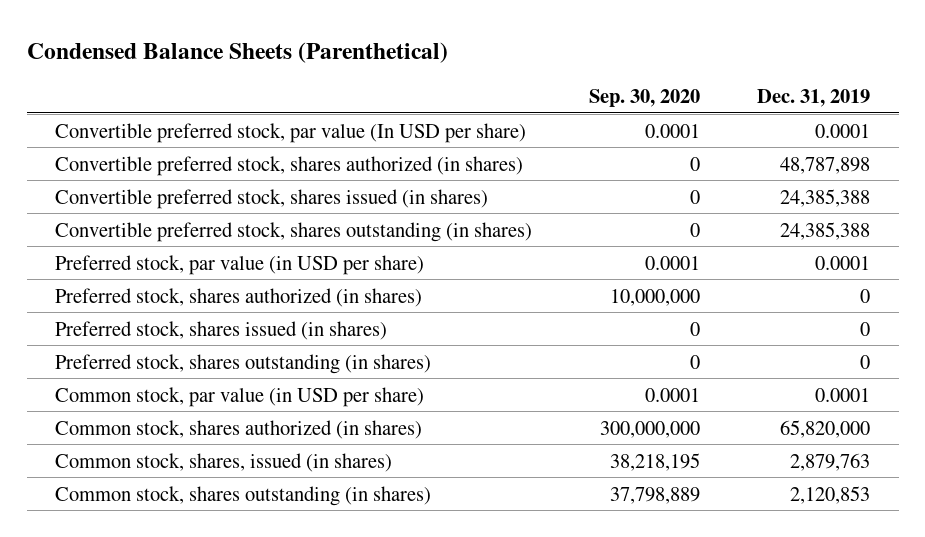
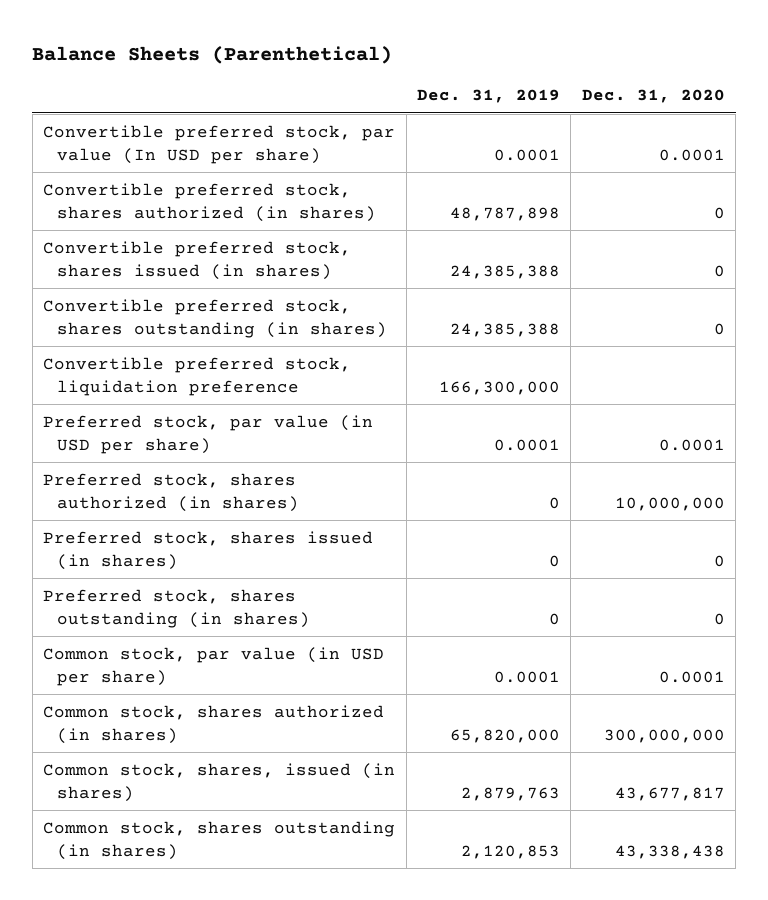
[26,41,448,63] Condensed Balance Sheets (Parenthetical) -> [32,45,393,64] Balance Sheets (Parenthetical)
[589,88,701,107] Sep. 30, 2020 -> none
none -> [581,89,725,104] Dec. 31, 2020
none -> [43,356,352,396] Convertible preferred stock, liquidation preference

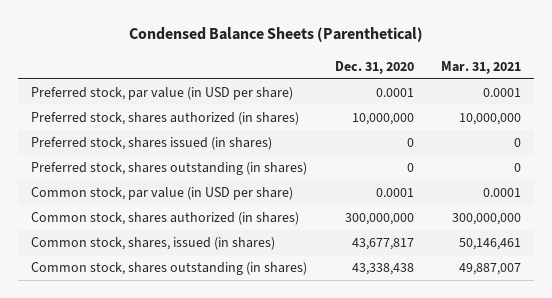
[32,45,393,64] Balance Sheets (Parenthetical) -> [129,27,424,43] Condensed Balance Sheets (Parenthetical)
[416,89,560,104] Dec. 31, 2019 -> none
none -> [440,60,521,74] Mar. 31, 2021
[43,124,396,164] Convertible preferred stock, par value (In USD per share) -> none
[43,182,376,222] Convertible preferred stock, shares authorized (in shares) -> none
[43,240,352,280] Convertible preferred stock, shares issued (in shares) -> none
[43,298,387,338] Convertible preferred stock, shares outstanding (in shares) -> none
[43,356,352,396] Convertible preferred stock, liquidation preference -> none

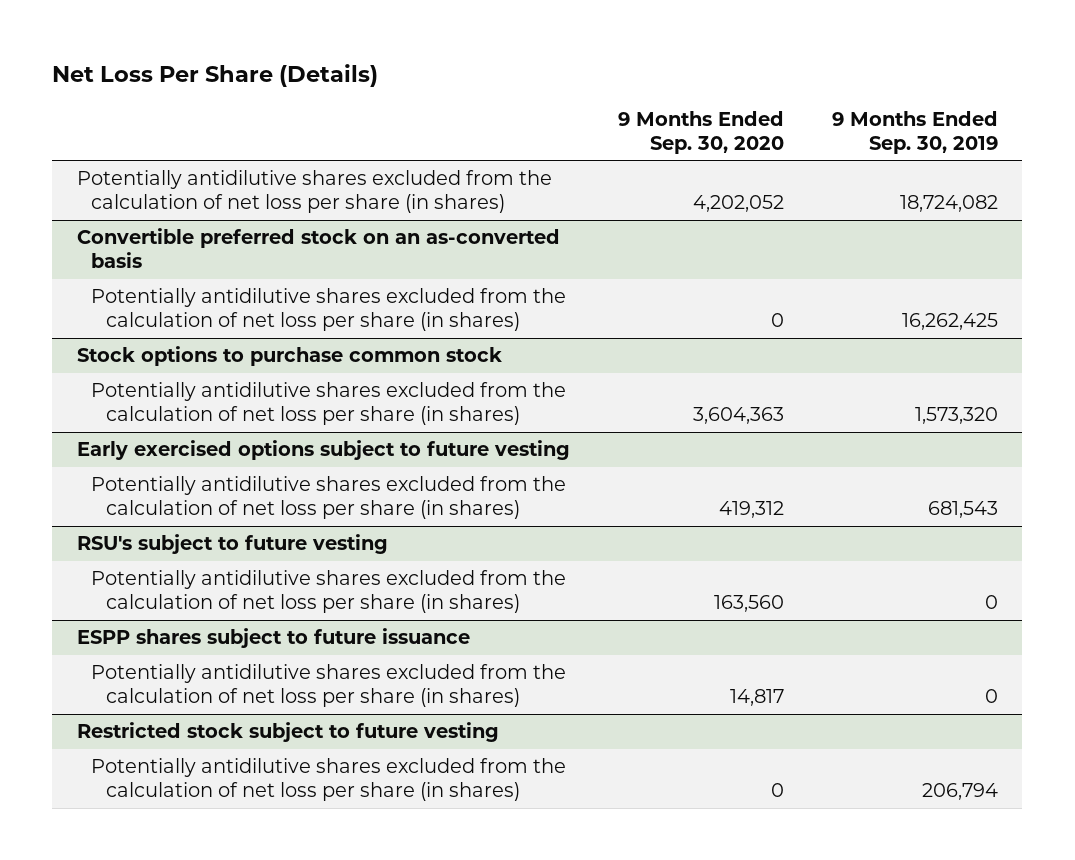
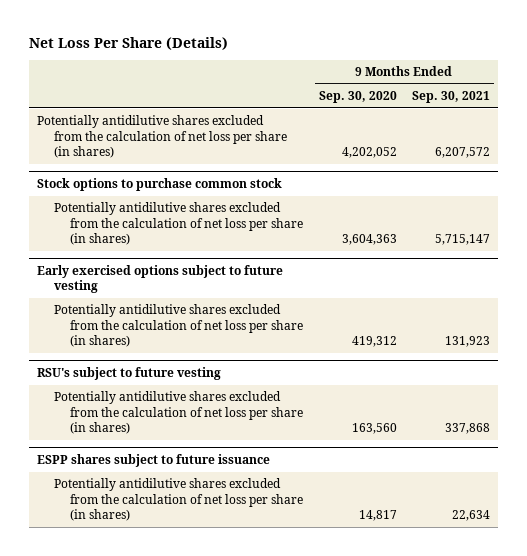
[832,111,999,154] 9 Months Ended Sep. 30, 2019 -> none
none -> [412,91,491,104] Sep. 30, 2021
[76,228,560,268] Convertible preferred stock on an as-converted basis -> none
[91,288,567,331] Potentially antidilutive shares excluded from the calculation of net loss per share (in shares) -> none
[76,722,499,743] Restricted stock subject to future vesting -> none
[91,758,567,801] Potentially antidilutive shares excluded from the calculation of net loss per share (in shares) -> none

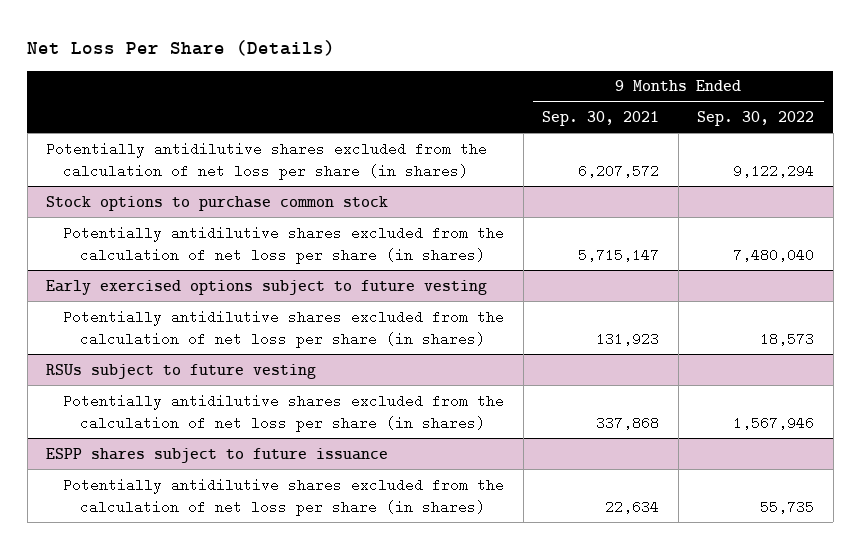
[318,91,397,104] Sep. 30, 2020 -> none
none -> [697,111,815,127] Sep. 30, 2022
[37,366,222,380] RSU's subject to future vesting -> [46,363,317,379] RSUs subject to future vesting

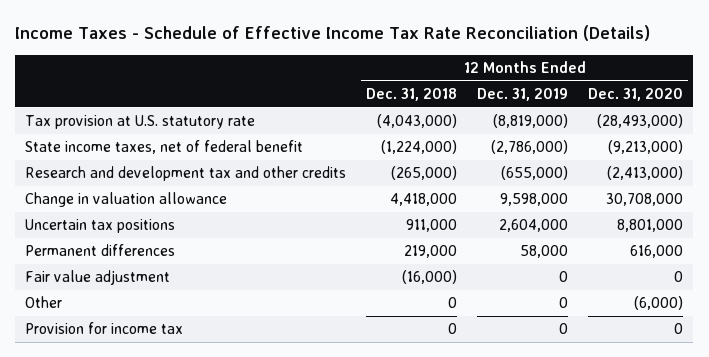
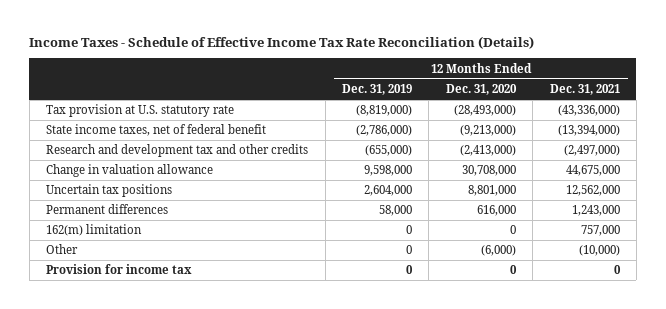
[366,88,458,102] Dec. 31, 2018 -> none
none -> [549,84,620,96] Dec. 31, 2021
[25,270,171,286] Fair value adjustment -> none
none -> [46,224,143,237] 162(m) limitation

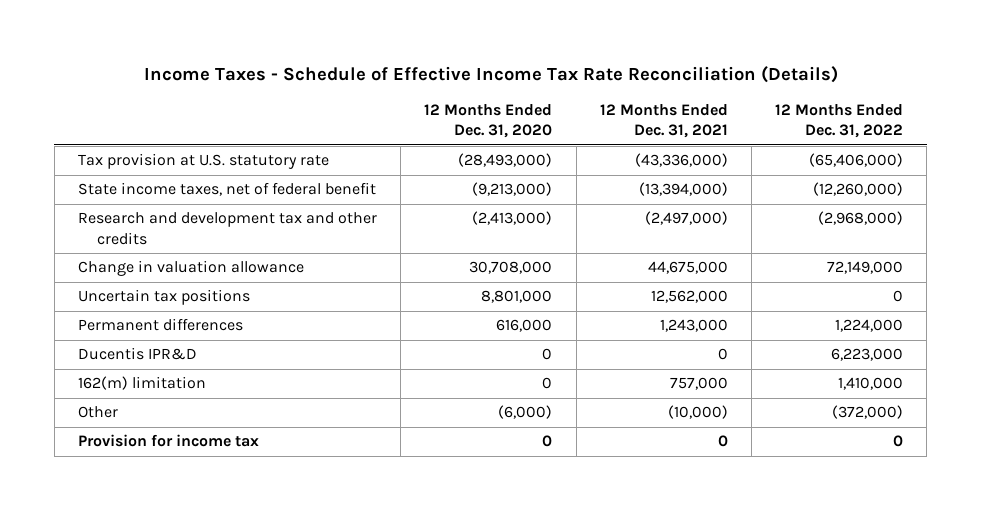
[342,84,413,96] Dec. 31, 2019 -> none
none -> [775,104,904,139] 12 Months Ended Dec. 31, 2022
none -> [78,347,198,361] Ducentis IPR&D

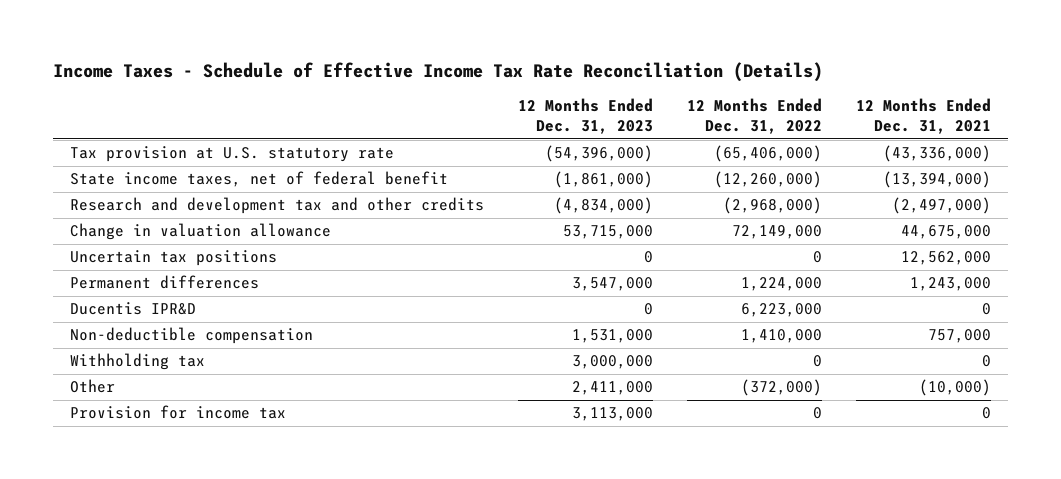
[424,104,553,139] 12 Months Ended Dec. 31, 2020 -> none
none -> [518,98,654,135] 12 Months Ended Dec. 31, 2023
[78,376,207,391] 162(m) limitation -> [70,327,314,345] Non-deductible compensation
none -> [70,353,206,371] Withholding tax

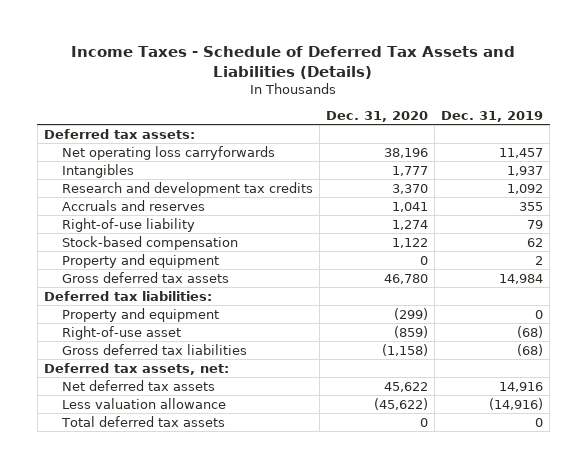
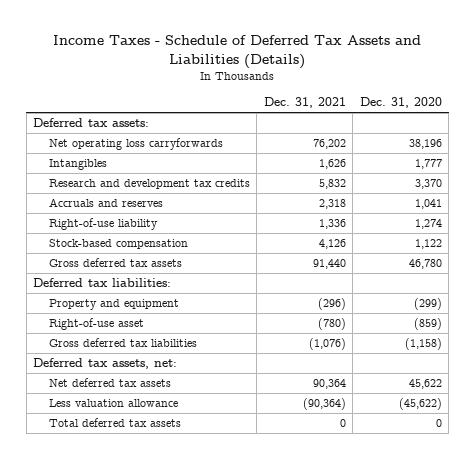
[441,111,544,123] Dec. 31, 2019 -> none
none -> [263,97,346,109] Dec. 31, 2021
[61,253,219,268] Property and equipment -> none

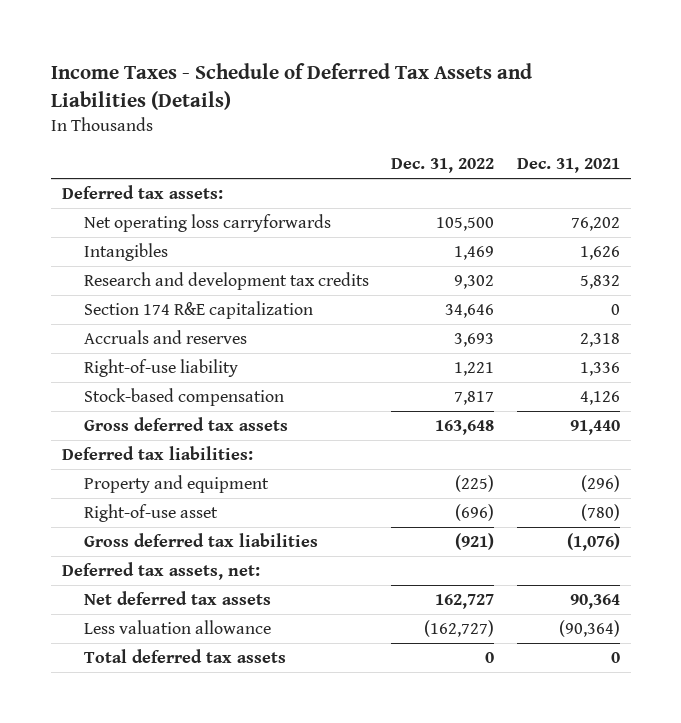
[359,97,442,109] Dec. 31, 2020 -> none
none -> [391,158,495,174] Dec. 31, 2022
none -> [83,301,313,320] Section 174 R&E capitalization

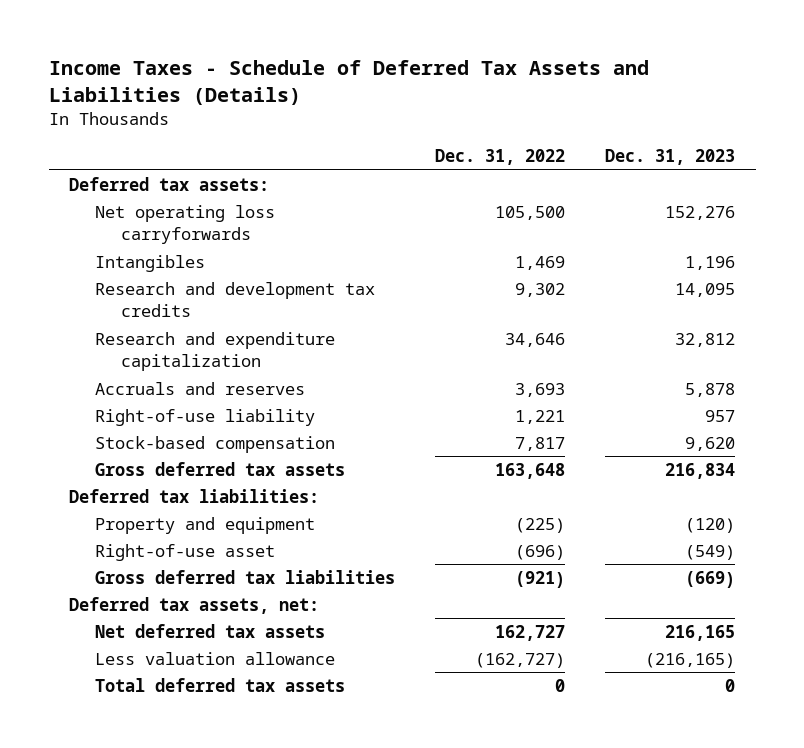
[516,158,620,174] Dec. 31, 2021 -> none
none -> [605,149,736,166] Dec. 31, 2023
[83,301,313,320] Section 174 R&E capitalization -> [94,331,335,372] Research and expenditure capitalization

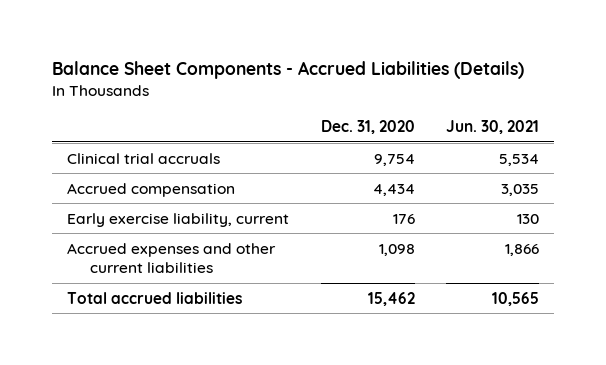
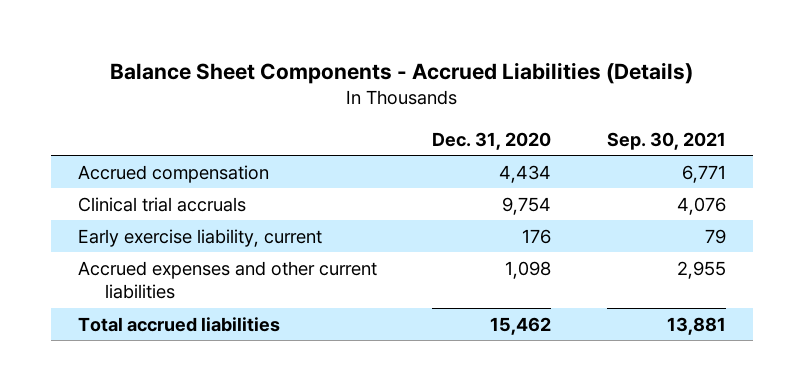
[445,119,539,134] Jun. 30, 2021 -> none
none -> [606,131,726,150] Sep. 30, 2021
[67,152,221,164] Clinical trial accruals -> [78,196,247,212] Clinical trial accruals

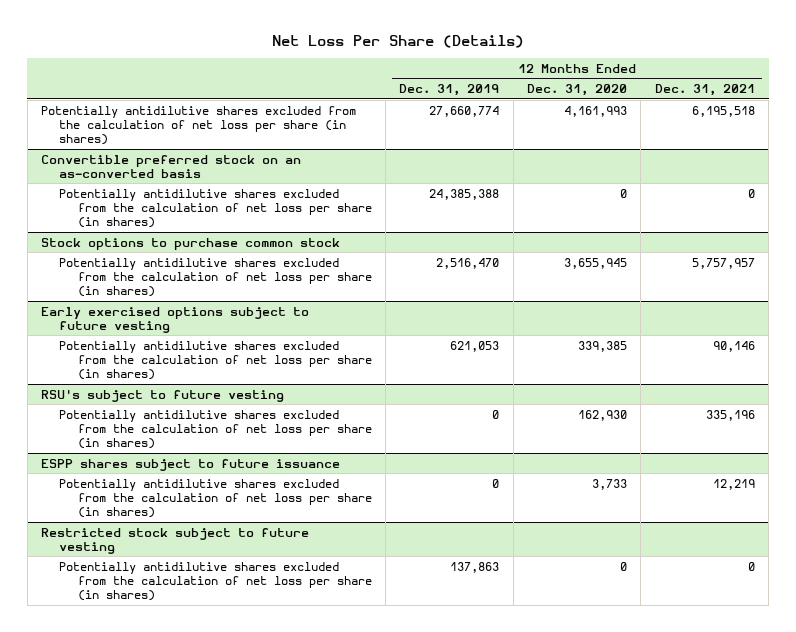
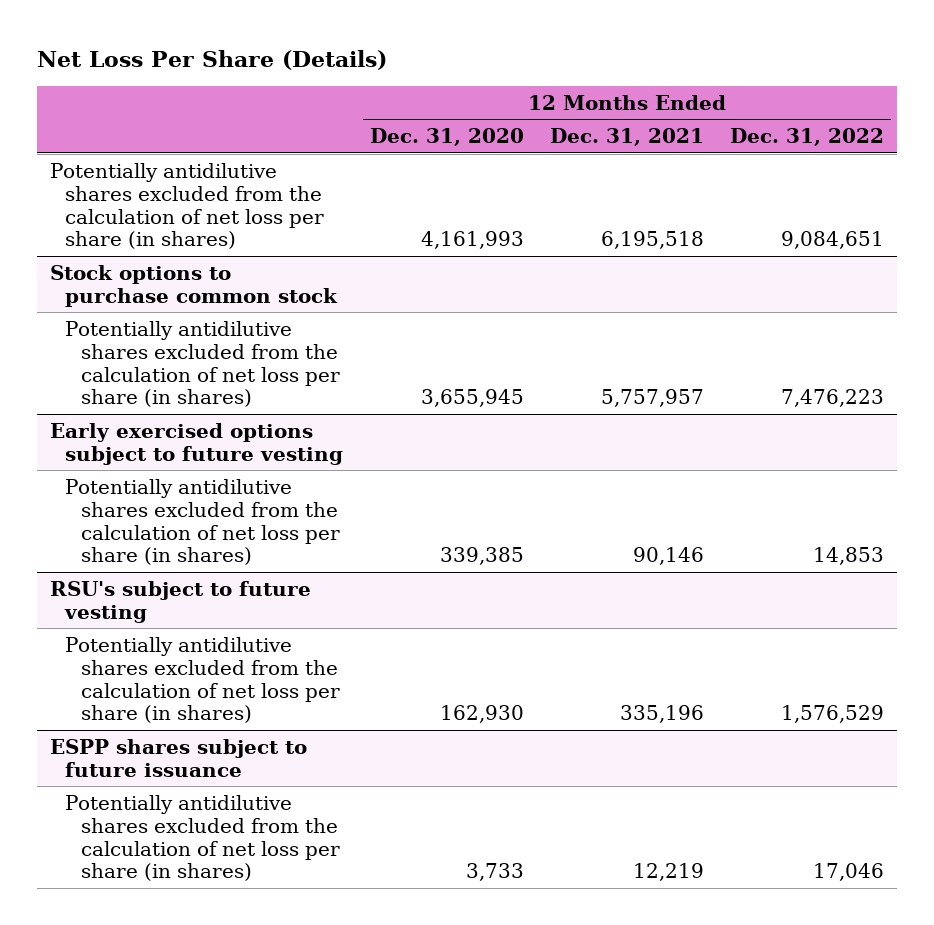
[399,84,500,97] Dec. 31, 2019 -> none
none -> [729,128,884,147] Dec. 31, 2022
[40,154,301,178] Convertible preferred stock on an as-converted basis -> none
[59,188,372,229] Potentially antidilutive shares excluded from the calculation of net loss per share (in shares) -> none
[40,527,309,554] Restricted stock subject to future vesting -> none
[59,561,372,602] Potentially antidilutive shares excluded from the calculation of net loss per share (in shares) -> none

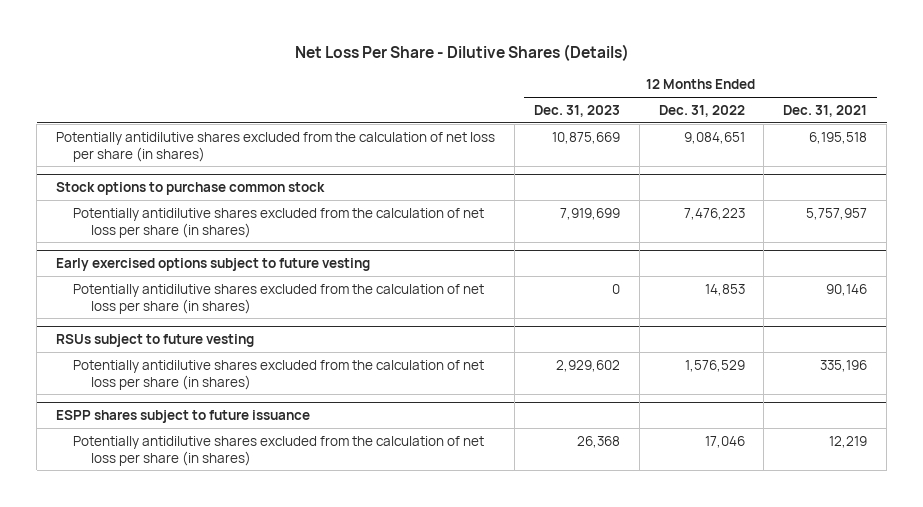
[36,49,387,70] Net Loss Per Share (Details) -> [294,43,629,61] Net Loss Per Share - Dilutive Shares (Details)
[369,128,524,147] Dec. 31, 2020 -> none
none -> [533,104,620,117] Dec. 31, 2023
[50,580,312,623] RSU's subject to future vesting -> [56,334,255,348] RSUs subject to future vesting

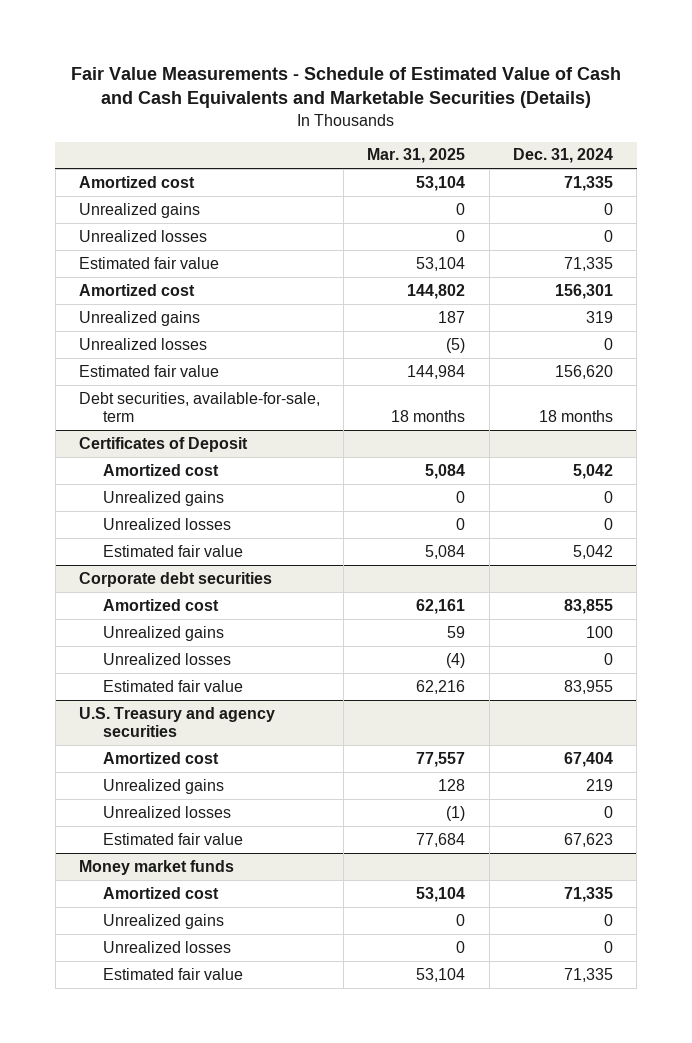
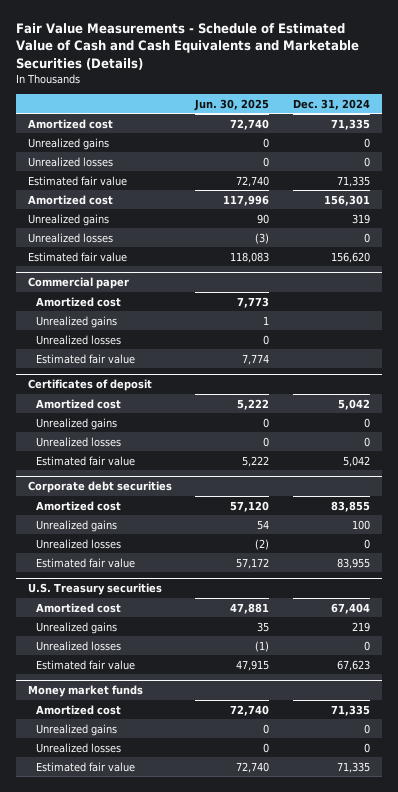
[367,148,466,164] Mar. 31, 2025 -> none
none -> [194,98,270,111] Jun. 30, 2025
[79,391,321,422] Debt securities, available-for-sale, term -> none
none -> [27,277,129,290] Commercial paper
none -> [36,296,122,307] Amortized cost
none -> [36,315,118,328] Unrealized gains
none -> [36,334,122,345] Unrealized losses
none -> [36,353,136,364] Estimated fair value
[79,436,249,452] Certificates of Deposit -> [27,379,152,392] Certificates of deposit
[79,706,276,737] U.S. Treasury and agency securities -> [27,583,162,596] U.S. Treasury securities

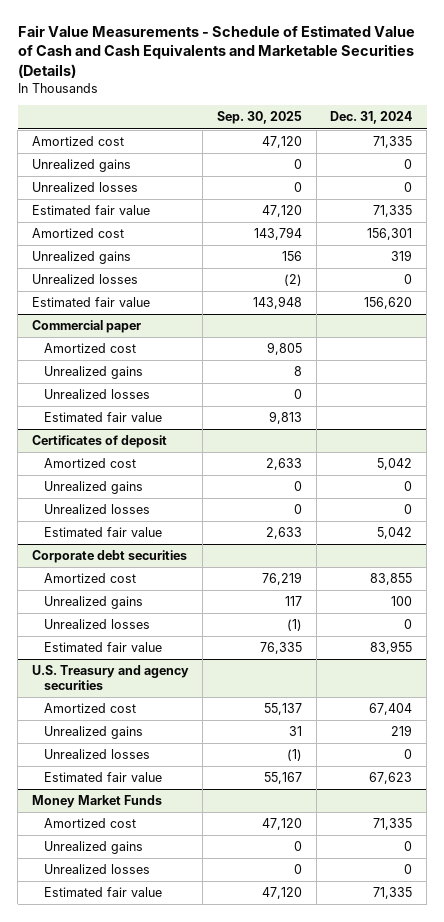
[194,98,270,111] Jun. 30, 2025 -> none
none -> [217,111,303,125] Sep. 30, 2025
[27,583,162,596] U.S. Treasury securities -> [31,665,189,690] U.S. Treasury and agency securities
[27,685,143,698] Money market funds -> [31,795,162,809] Money Market Funds

